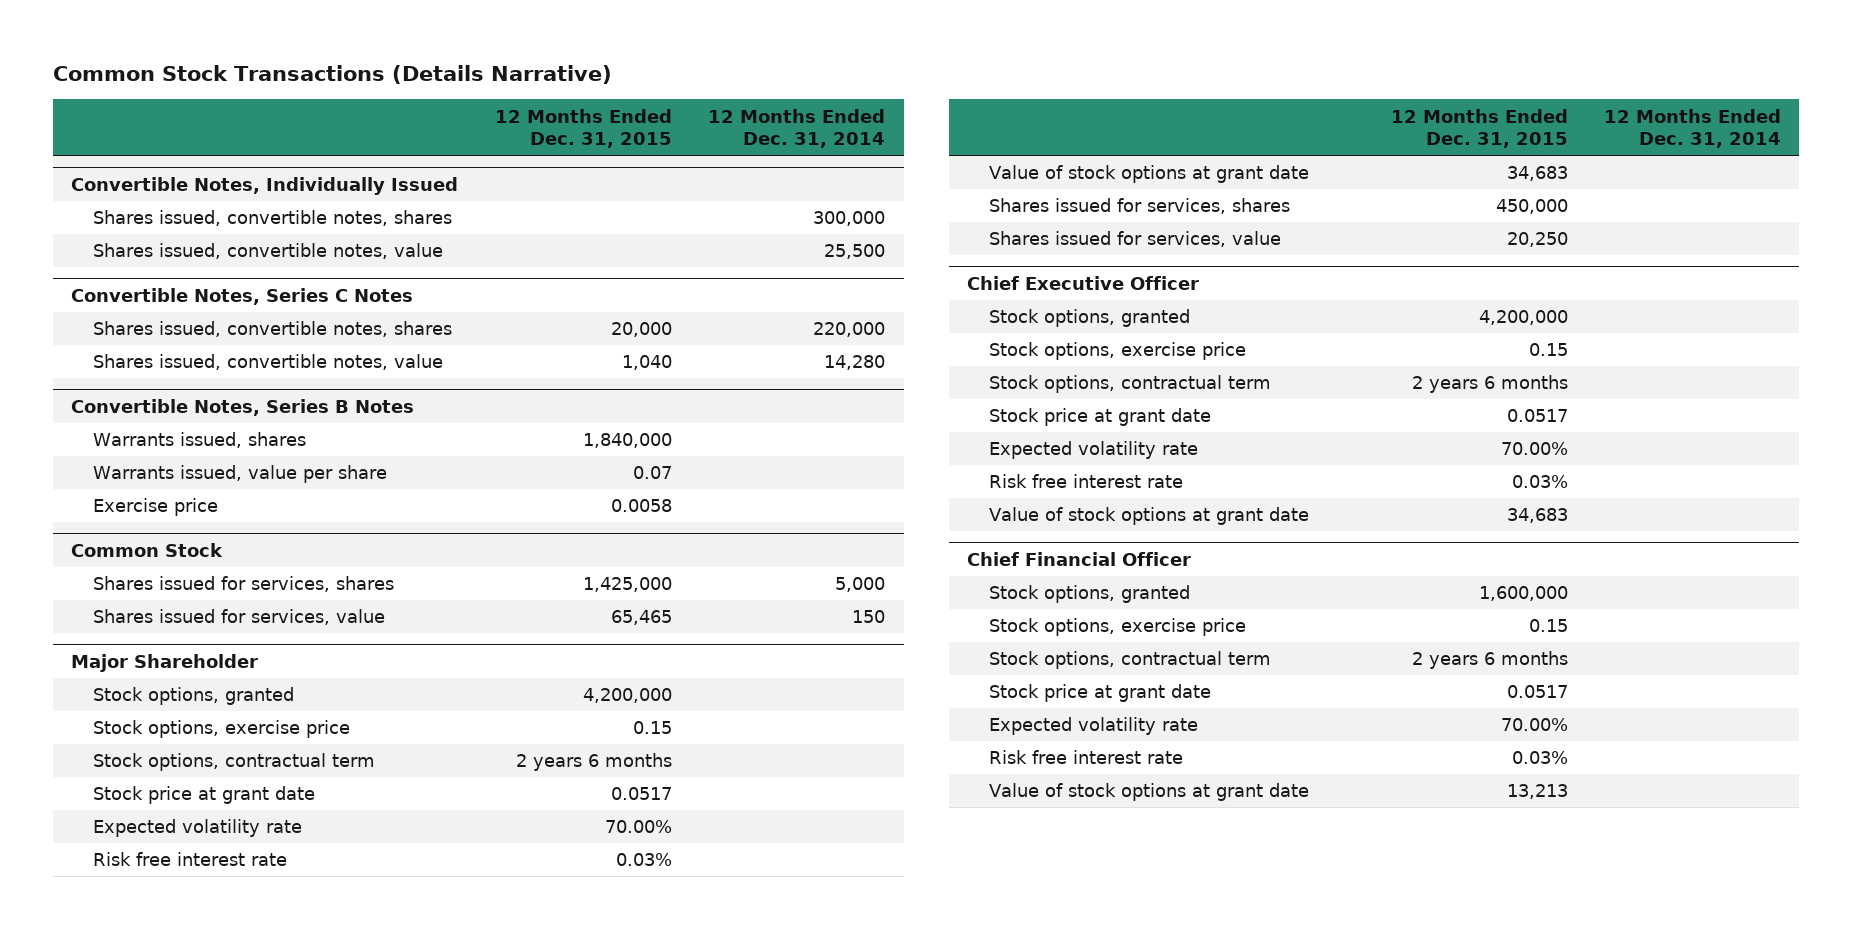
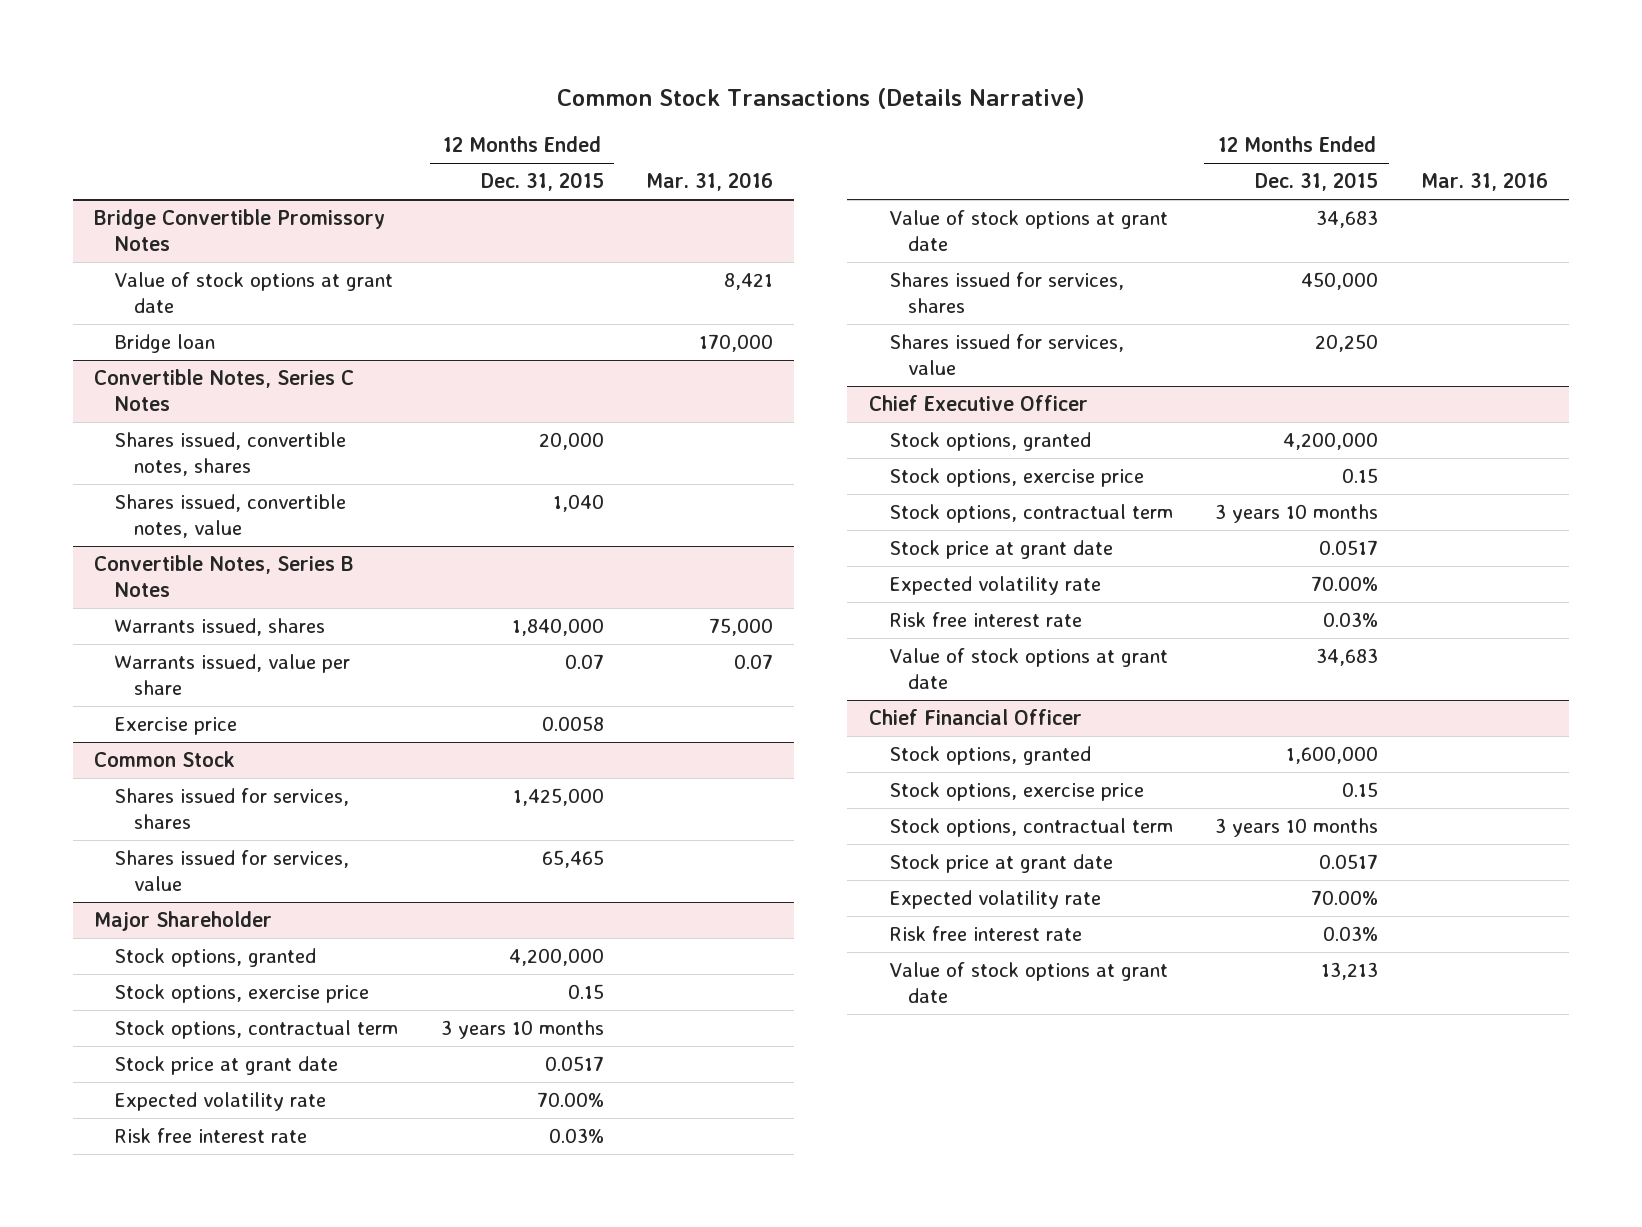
[708,108,886,149] 12 Months Ended Dec. 31, 2014 -> none
none -> [646,172,774,192] Mar. 31, 2016
[71,176,459,195] Convertible Notes, Individually Issued -> none
[92,210,452,227] Shares issued, convertible notes, shares -> none
[92,243,443,260] Shares issued, convertible notes, value -> none
none -> [94,209,386,252] Bridge Convertible Promissory Notes
none -> [114,272,394,314] Value of stock options at grant date
none -> [114,334,216,354] Bridge loan
[515,753,672,772] 2 years 6 months -> [440,1020,604,1040] 3 years 10 months
[1411,375,1568,394] 2 years 6 months -> [1215,504,1379,524] 3 years 10 months
[1411,651,1568,670] 2 years 6 months -> [1215,818,1379,838] 3 years 10 months

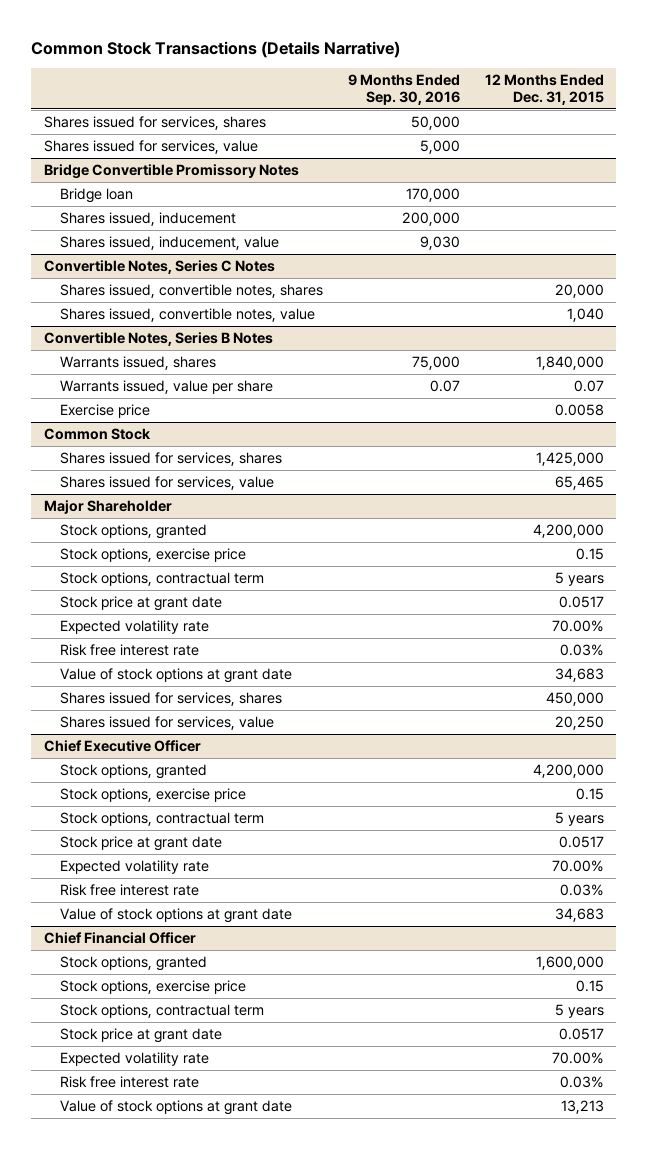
[646,172,774,192] Mar. 31, 2016 -> none
none -> [347,73,460,106] 9 Months Ended Sep. 30, 2016
none -> [44,115,267,130] Shares issued for services, shares
none -> [44,139,259,154] Shares issued for services, value
[114,272,394,314] Value of stock options at grant date -> none
none -> [59,211,236,226] Shares issued, inducement
none -> [59,235,279,250] Shares issued, inducement, value
[440,1020,604,1040] 3 years 10 months -> [554,571,604,586] 5 years
[1215,504,1379,524] 3 years 10 months -> [554,811,604,826] 5 years
[1215,818,1379,838] 3 years 10 months -> [554,1003,604,1018] 5 years

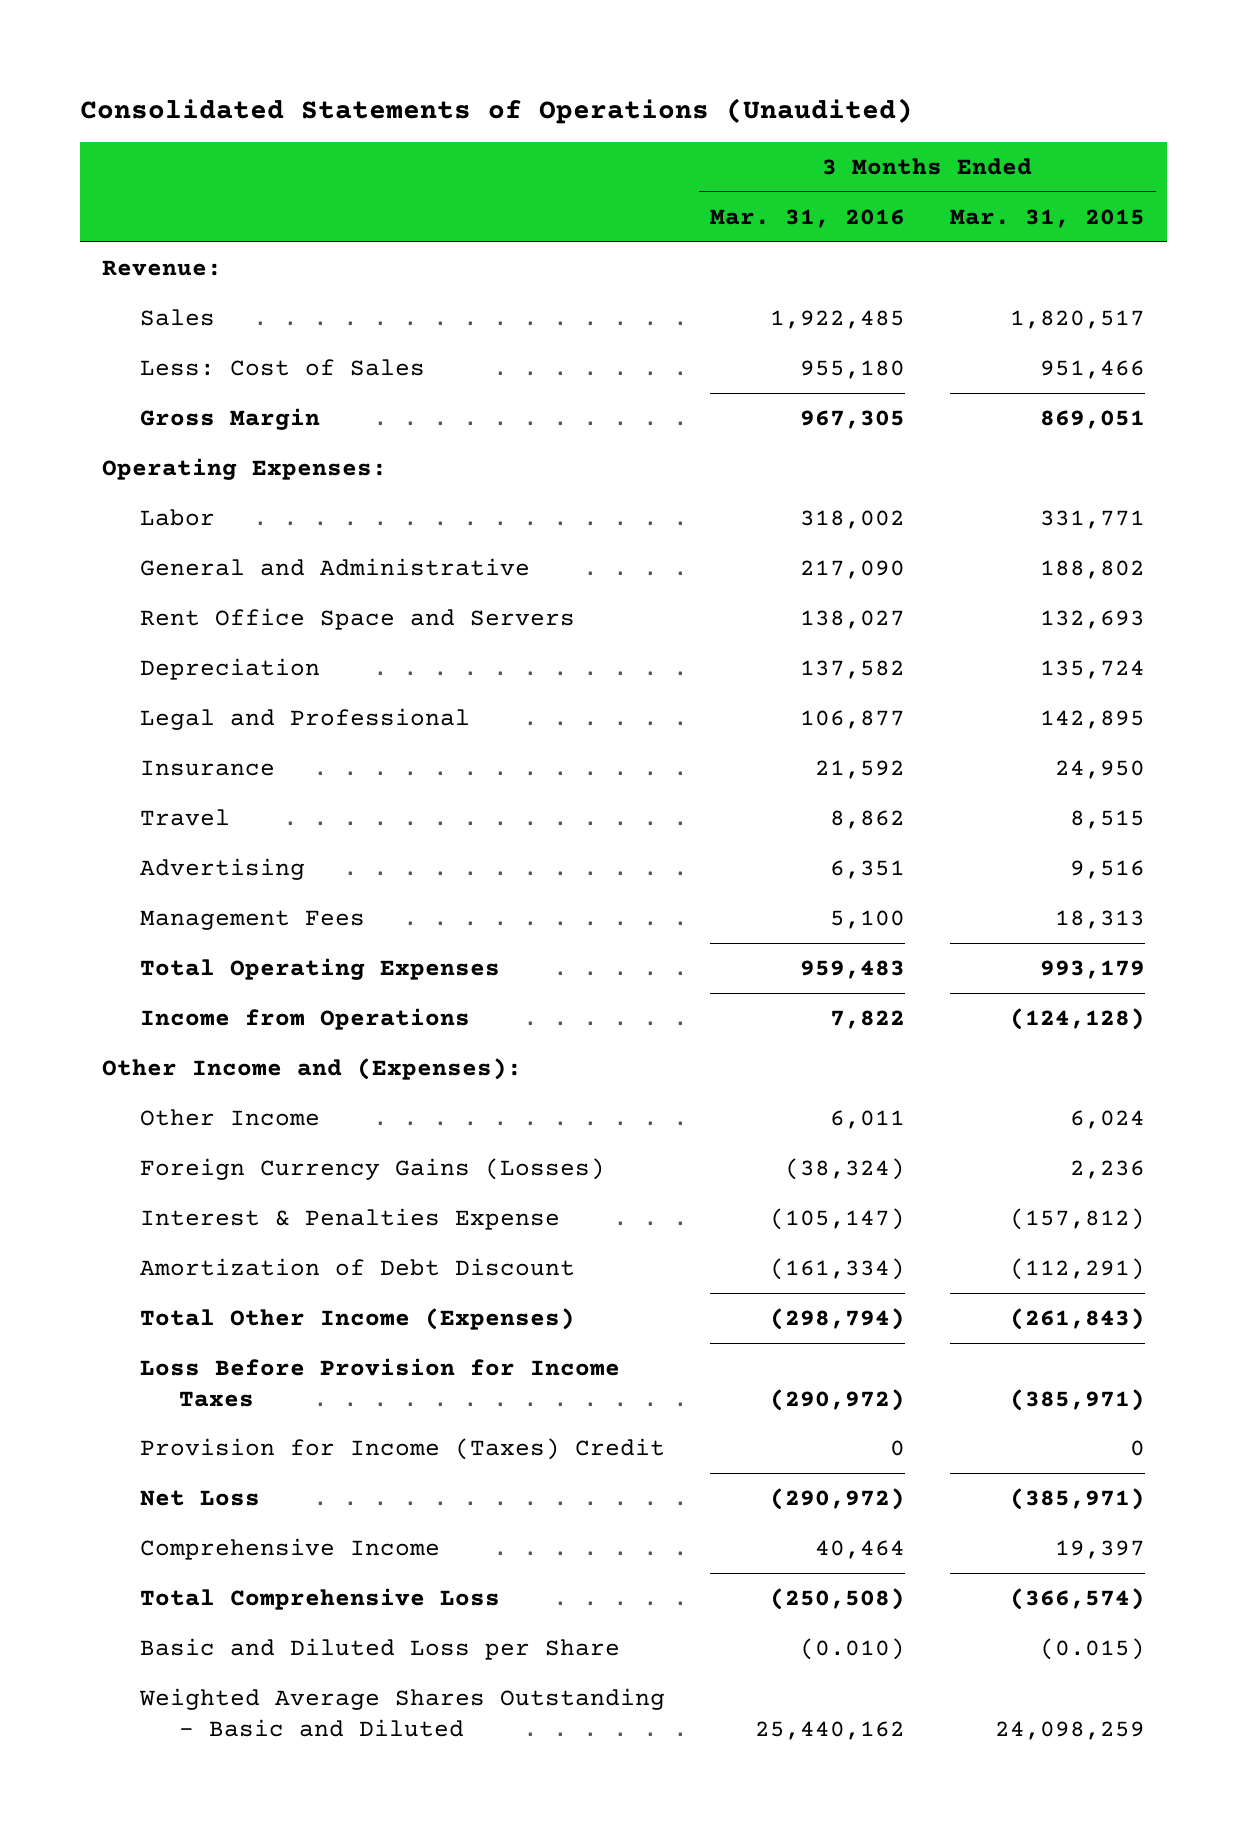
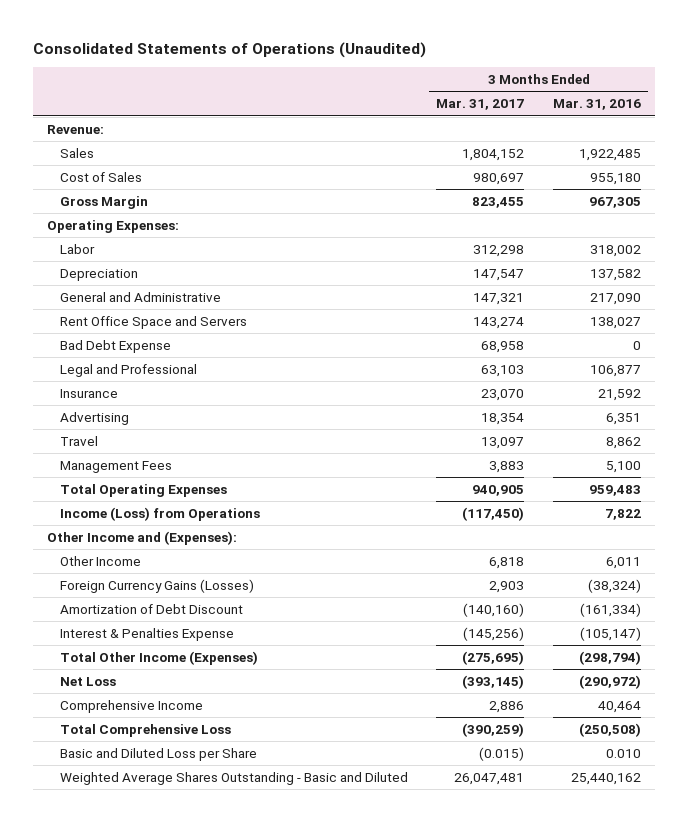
[949,208,1145,228] Mar. 31, 2015 -> none
none -> [436,99,525,111] Mar. 31, 2017
[140,358,426,376] Less: Cost of Sales -> [59,171,142,182] Cost of Sales
[140,657,321,680] Depreciation -> [59,268,138,281] Depreciation
none -> [59,339,171,353] Bad Debt Expense
[140,808,231,826] Travel -> [59,435,98,446] Travel
[140,1007,471,1030] Income from Operations -> [59,506,260,521] Income (Loss) from Operations
[140,1207,561,1230] Interest & Penalties Expense -> [59,627,234,641] Interest & Penalties Expense
[140,1357,621,1407] Loss Before Provision for Income Taxes -> none
[140,1437,666,1460] Provision for Income (Taxes) Credit -> none
[800,1637,906,1660] (0.010) -> [605,748,641,758] 0.010

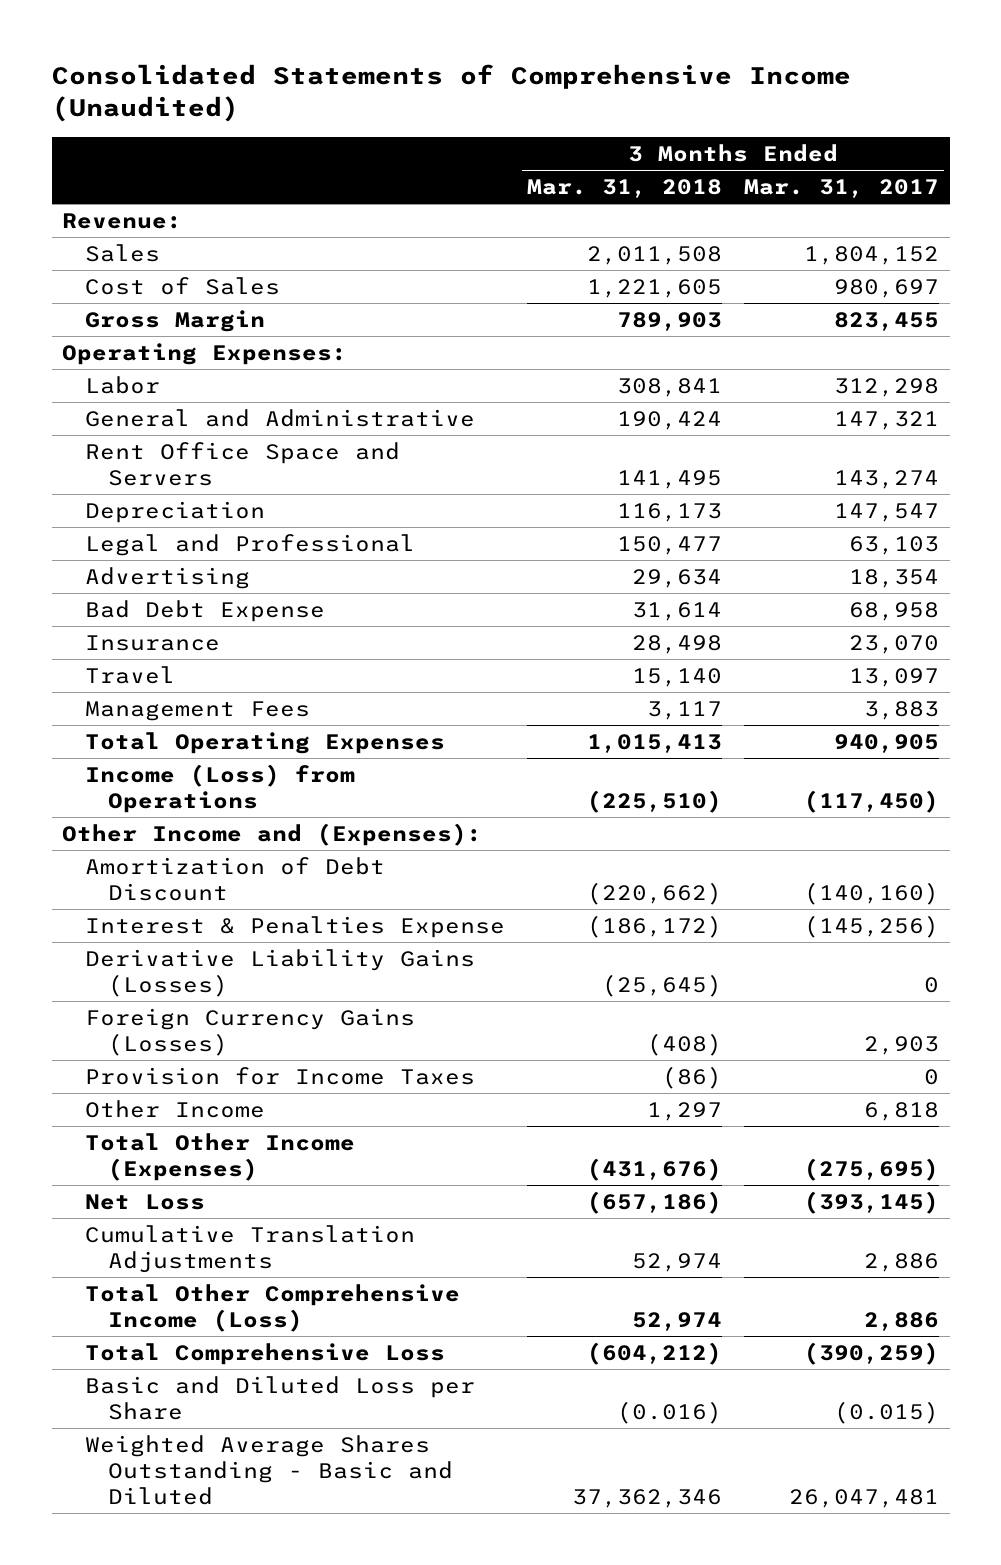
[33,41,427,58] Consolidated Statements of Operations (Unaudited) -> [51,63,851,123] Consolidated Statements of Comprehensive Income (Unaudited)
[552,99,641,111] Mar. 31, 2016 -> none
none -> [526,178,722,198] Mar. 31, 2018
[59,268,138,281] Depreciation -> [85,500,266,523] Depreciation
[59,339,171,353] Bad Debt Expense -> [85,599,326,622] Bad Debt Expense
[59,388,118,398] Insurance -> [85,634,221,651] Insurance
none -> [85,948,476,997] Derivative Liability Gains (Losses)
[59,578,254,593] Foreign Currency Gains (Losses) -> [85,1007,416,1056] Foreign Currency Gains (Losses)
none -> [85,1066,476,1085] Provision for Income Taxes
[59,555,141,566] Other Income -> [85,1099,266,1118] Other Income
[59,699,203,713] Comprehensive Income -> [85,1224,416,1273] Cumulative Translation Adjustments
none -> [85,1283,461,1332] Total Other Comprehensive Income (Loss)

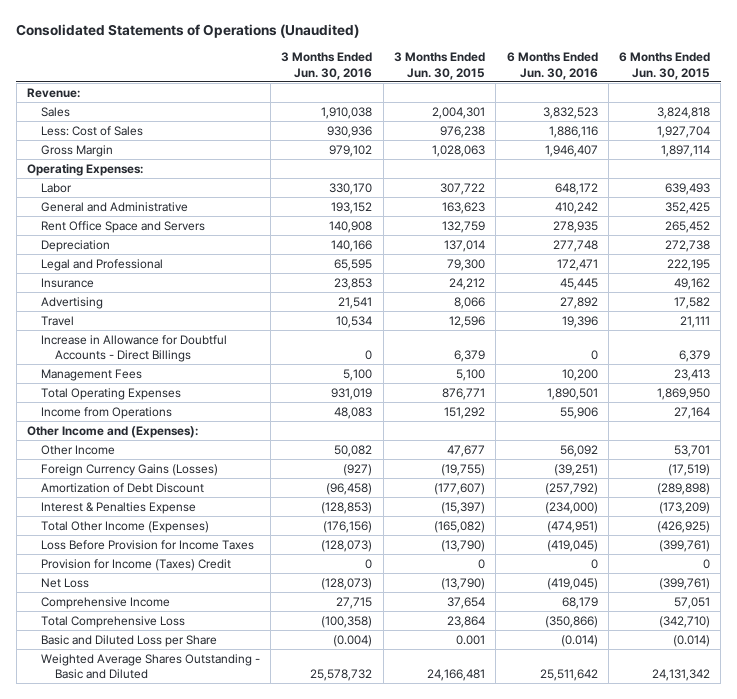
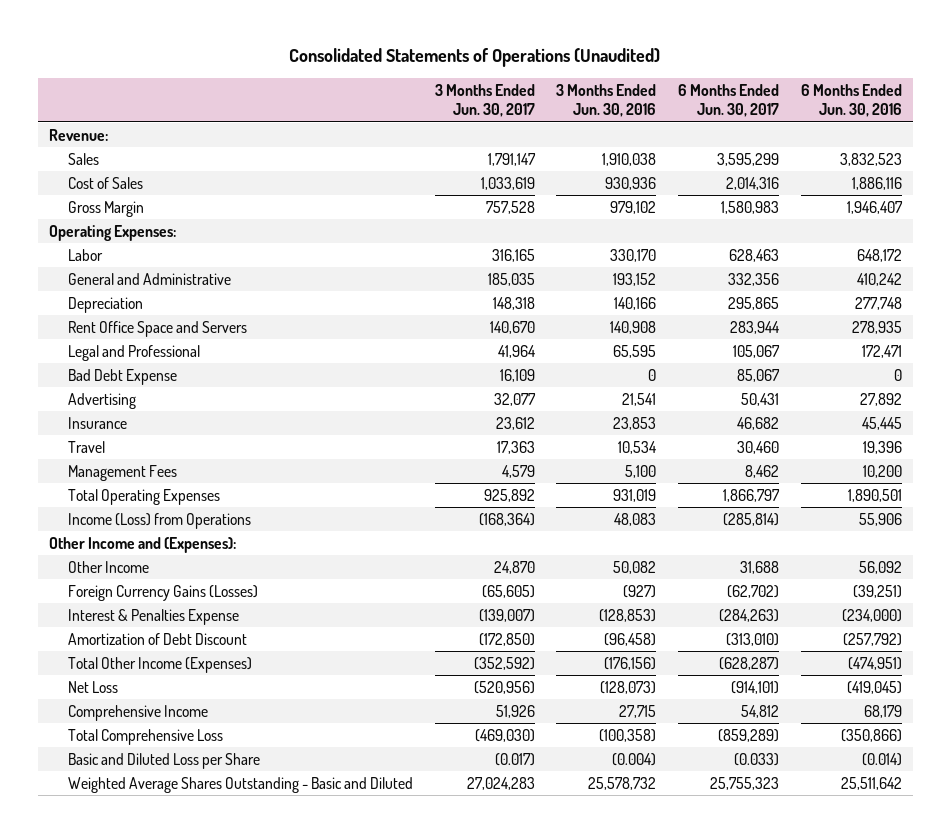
[394,52,486,80] 3 Months Ended Jun. 30, 2015 -> none
[619,52,711,80] 6 Months Ended Jun. 30, 2015 -> none
none -> [434,83,535,118] 3 Months Ended Jun. 30, 2017
none -> [678,83,780,118] 6 Months Ended Jun. 30, 2017
[40,125,143,136] Less: Cost of Sales -> [67,176,143,189] Cost of Sales
[40,220,205,233] Rent Office Space and Servers -> [67,320,247,337] Rent Office Space and Servers
none -> [67,368,177,385] Bad Debt Expense
[40,277,94,288] Insurance -> [67,416,127,429] Insurance
[40,334,227,363] Increase in Allowance for Doubtful Accounts - Direct Billings -> none
[40,406,172,419] Income from Operations -> [67,512,251,529] Income (Loss) from Operations
[40,482,204,493] Amortization of Debt Discount -> [67,632,247,645] Amortization of Debt Discount
[40,539,254,550] Loss Before Provision for Income Taxes -> none
[40,558,231,571] Provision for Income (Taxes) Credit -> none

